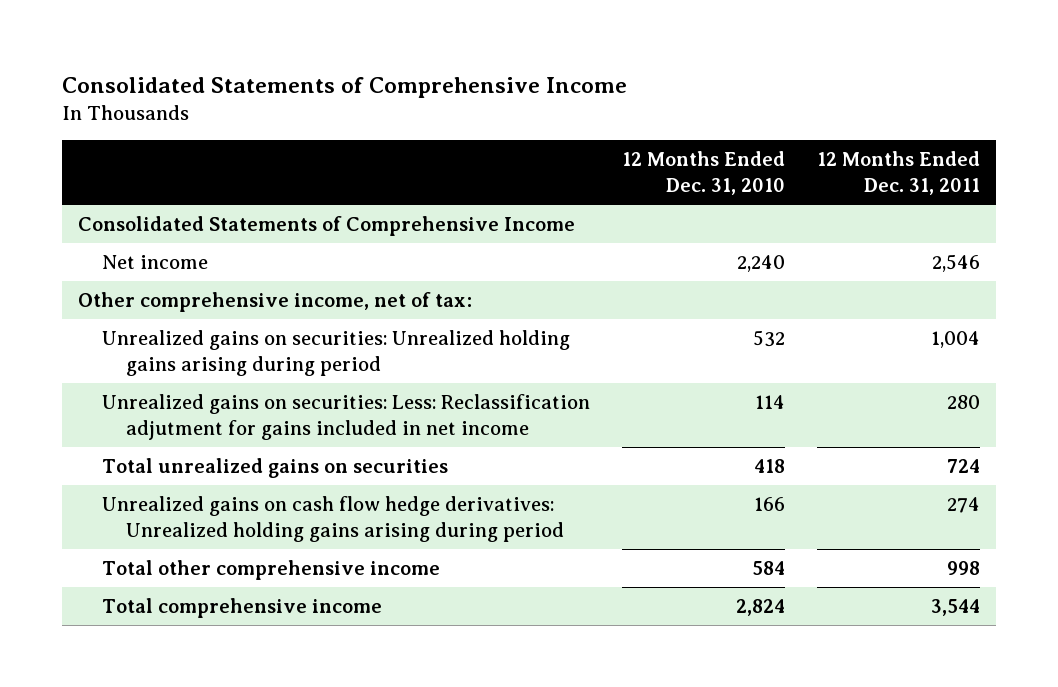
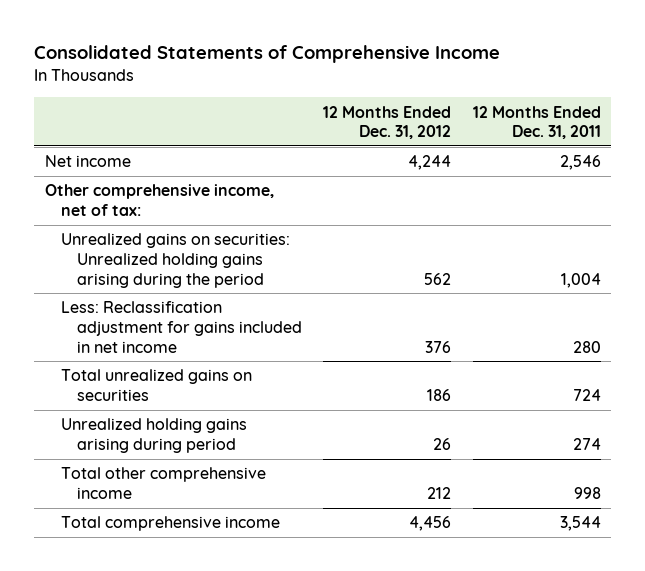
[621,151,785,195] 12 Months Ended Dec. 31, 2010 -> none
none -> [323,105,452,140] 12 Months Ended Dec. 31, 2012
[77,216,575,237] Consolidated Statements of Comprehensive Income -> none
[101,330,570,376] Unrealized gains on securities: Unrealized holding gains arising during period -> [60,233,290,288] Unrealized gains on securities: Unrealized holding gains arising during the period
[101,394,590,440] Unrealized gains on securities: Less: Reclassification adjutment for gains included in net income -> [60,301,302,353] Less: Reclassification adjustment for gains included in net income
[101,496,564,542] Unrealized gains on cash flow hedge derivatives: Unrealized holding gains arising during period -> [60,418,247,453] Unrealized holding gains arising during period

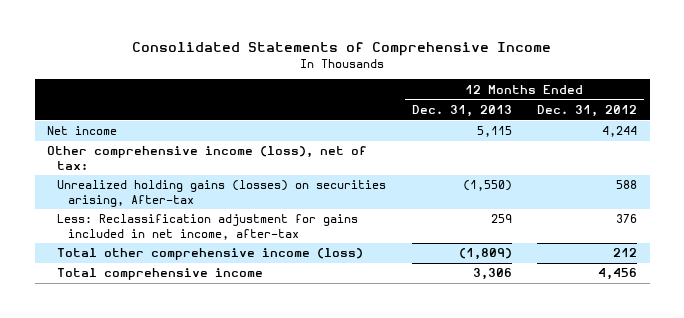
[472,105,601,140] 12 Months Ended Dec. 31, 2011 -> none
none -> [411,104,512,117] Dec. 31, 2013
[60,369,252,401] Total unrealized gains on securities -> none
[60,418,247,453] Unrealized holding gains arising during period -> none
[44,184,274,216] Other comprehensive income, net of tax: -> [47,146,368,170] Other comprehensive income (loss), net of tax:
[60,233,290,288] Unrealized gains on securities: Unrealized holding gains arising during the period -> [57,180,387,207] Unrealized holding gains (losses) on securities arising, After-tax
[424,272,452,285] 562 -> [616,180,638,190] 588
[60,301,302,353] Less: Reclassification adjustment for gains included in net income -> [57,214,359,240] Less: Reclassification adjustment for gains included in net income, after-tax
[60,467,266,499] Total other comprehensive income -> [57,248,364,261] Total other comprehensive income (loss)

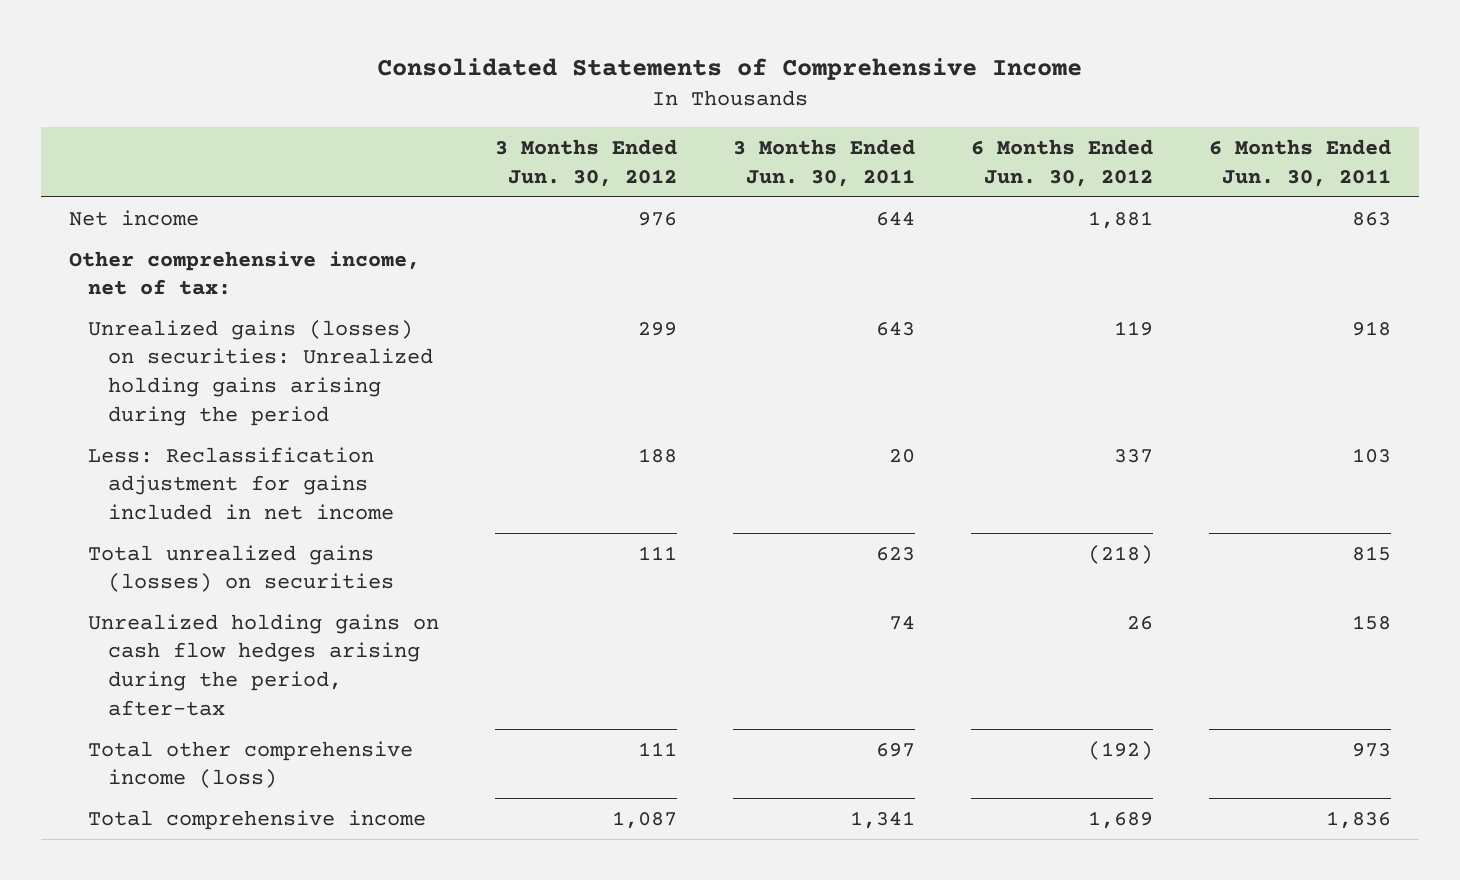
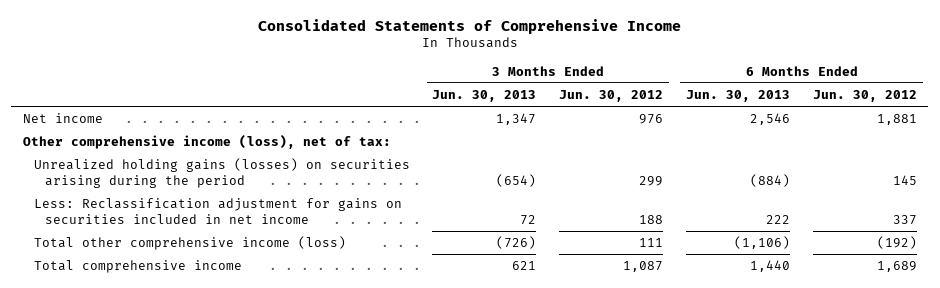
[733,138,916,187] 3 Months Ended Jun. 30, 2011 -> none
[1209,138,1392,187] 6 Months Ended Jun. 30, 2011 -> none
none -> [432,89,537,102] Jun. 30, 2013
none -> [686,89,791,102] Jun. 30, 2013
[88,544,395,593] Total unrealized gains (losses) on securities -> none
[88,613,440,716] Unrealized holding gains on cash flow hedges arising during the period, after-tax -> none
[68,250,420,296] Other comprehensive income, net of tax: -> [22,134,391,149] Other comprehensive income (loss), net of tax:
[88,319,434,426] Unrealized gains (losses) on securities: Unrealized holding gains arising during the period -> [33,157,410,188] Unrealized holding gains (losses) on securities arising during the period
[1114,320,1154,336] 119 -> [893,174,918,185] 145
[88,446,395,521] Less: Reclassification adjustment for gains included in net income -> [33,197,402,224] Less: Reclassification adjustment for gains on securities included in net income

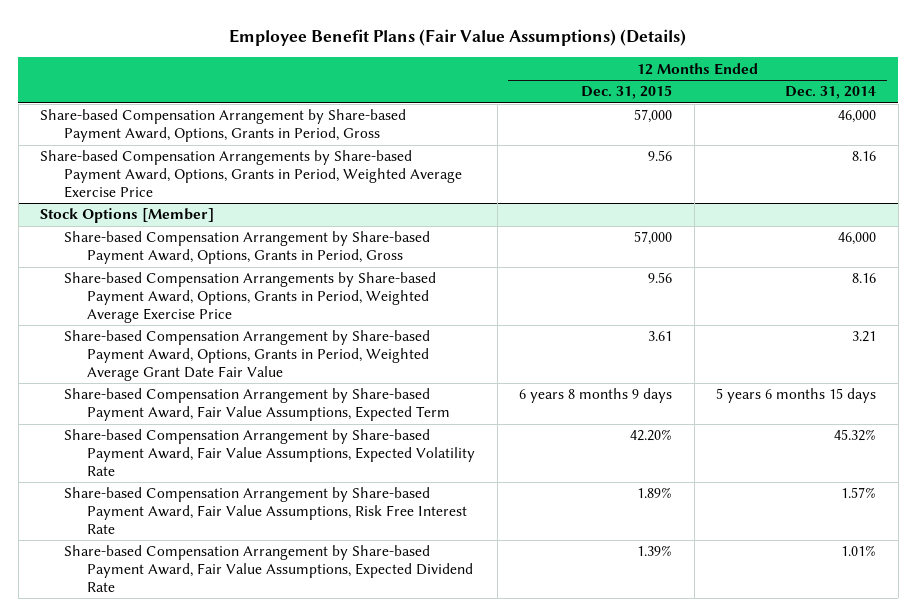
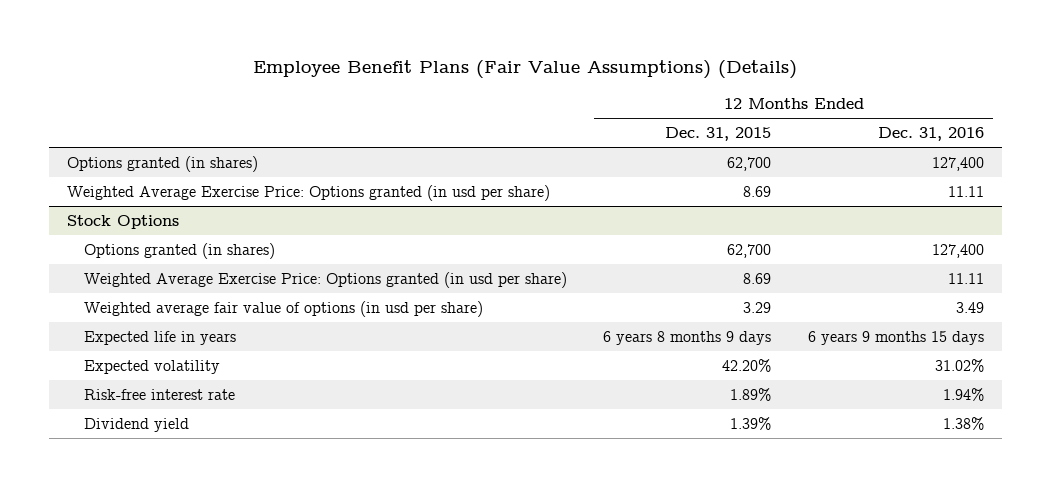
[785,86,877,100] Dec. 31, 2014 -> none
none -> [877,127,984,142] Dec. 31, 2016
[40,109,407,143] Share-based Compensation Arrangement by Share-based Payment Award, Options, Grants in Period, Gross -> none
[63,231,430,265] Share-based Compensation Arrangement by Share-based Payment Award, Options, Grants in Period, Gross -> none
none -> [66,156,258,173] Options granted (in shares)
[40,150,462,198] Share-based Compensation Arrangements by Share-based Payment Award, Options, Grants in Period, Weighted Average Exercise Price -> [66,185,550,202] Weighted Average Exercise Price: Options granted (in usd per share)
[648,150,673,162] 9.56 -> [743,186,772,198] 8.69
[40,208,215,224] Stock Options [Member] -> [66,215,179,230] Stock Options
none -> [83,243,275,260] Options granted (in shares)
[63,272,436,323] Share-based Compensation Arrangements by Share-based Payment Award, Options, Grants in Period, Weighted Average Exercise Price -> [83,272,567,289] Weighted Average Exercise Price: Options granted (in usd per share)
[648,272,673,284] 9.56 -> [743,273,772,285] 8.69
[63,330,430,381] Share-based Compensation Arrangement by Share-based Payment Award, Options, Grants in Period, Weighted Average Grant Date Fair Value -> [83,301,483,318] Weighted average fair value of options (in usd per share)
[648,331,673,342] 3.61 -> [743,302,772,314] 3.29
[63,388,451,422] Share-based Compensation Arrangement by Share-based Payment Award, Fair Value Assumptions, Expected Term -> [83,331,236,346] Expected life in years
[63,429,476,476] Share-based Compensation Arrangement by Share-based Payment Award, Fair Value Assumptions, Expected Volatility Rate -> [83,360,220,375] Expected volatility
[63,487,468,534] Share-based Compensation Arrangement by Share-based Payment Award, Fair Value Assumptions, Risk Free Interest Rate -> [83,389,235,401] Risk-free interest rate
[63,545,474,592] Share-based Compensation Arrangement by Share-based Payment Award, Fair Value Assumptions, Expected Dividend Rate -> [83,418,189,433] Dividend yield

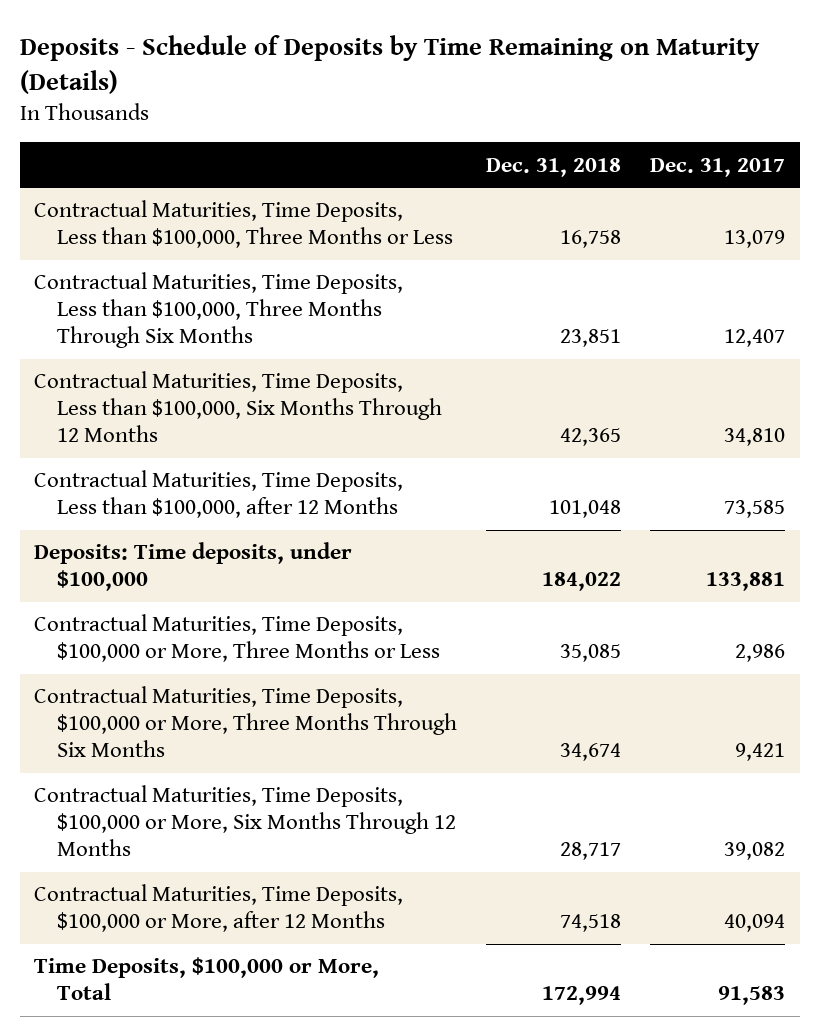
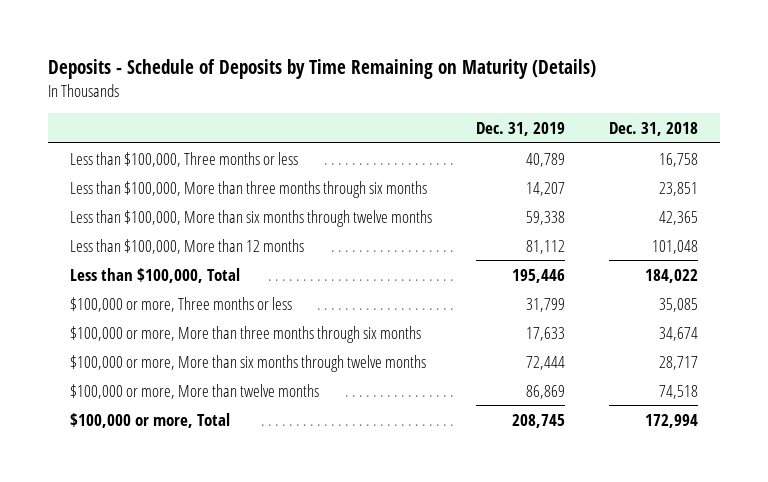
[650,157,786,177] Dec. 31, 2017 -> none
none -> [475,122,565,137] Dec. 31, 2019
[34,200,454,249] Contractual Maturities, Time Deposits, Less than $100,000, Three Months or Less -> [70,151,299,167] Less than $100,000, Three months or less
[34,272,404,349] Contractual Maturities, Time Deposits, Less than $100,000, Three Months Through Six Months -> [70,180,428,198] Less than $100,000, More than three months through six months
[34,371,443,443] Contractual Maturities, Time Deposits, Less than $100,000, Six Months Through 12 Months -> [70,209,433,227] Less than $100,000, More than six months through twelve months
[34,470,404,519] Contractual Maturities, Time Deposits, Less than $100,000, after 12 Months -> [70,238,305,254] Less than $100,000, More than 12 months
[34,542,353,592] Deposits: Time deposits, under $100,000 -> [70,267,241,283] Less than $100,000, Total
[34,614,441,663] Contractual Maturities, Time Deposits, $100,000 or More, Three Months or Less -> [70,296,293,312] $100,000 or more, Three months or less
[34,686,458,758] Contractual Maturities, Time Deposits, $100,000 or More, Three Months Through Six Months -> [70,325,422,343] $100,000 or more, More than three months through six months
[34,785,457,857] Contractual Maturities, Time Deposits, $100,000 or More, Six Months Through 12 Months -> [70,354,427,372] $100,000 or more, More than six months through twelve months
[34,884,404,933] Contractual Maturities, Time Deposits, $100,000 or More, after 12 Months -> [70,383,320,399] $100,000 or more, More than twelve months
[34,957,380,1001] Time Deposits, $100,000 or More, Total -> [70,412,231,428] $100,000 or more, Total

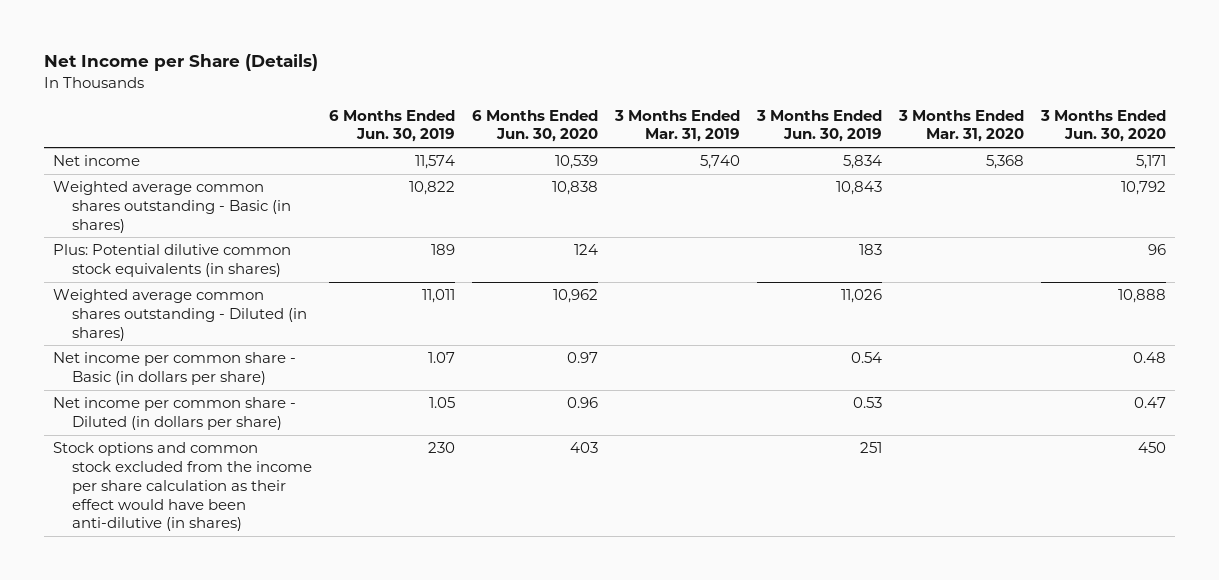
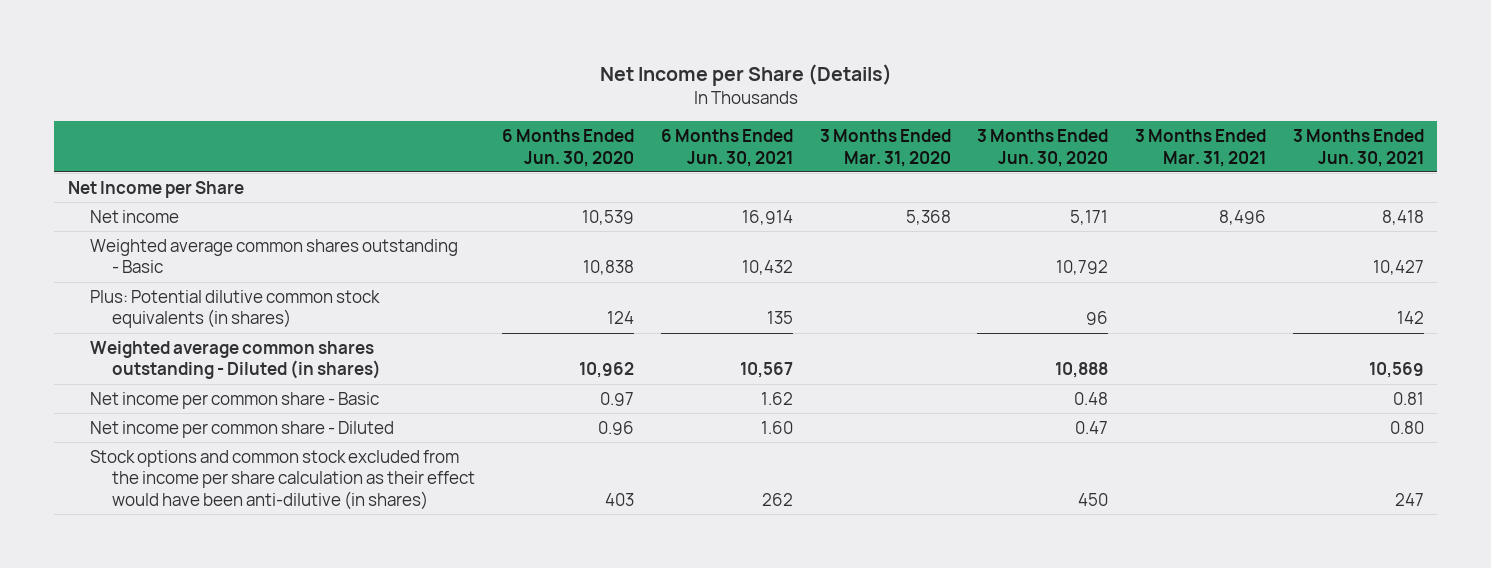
[329,109,456,143] 6 Months Ended Jun. 30, 2019 -> none
[614,109,741,143] 3 Months Ended Mar. 31, 2019 -> none
[756,109,883,143] 3 Months Ended Jun. 30, 2019 -> none
none -> [660,128,793,167] 6 Months Ended Jun. 30, 2021
none -> [1135,128,1267,167] 3 Months Ended Mar. 31, 2021
none -> [1292,128,1424,167] 3 Months Ended Jun. 30, 2021
none -> [67,180,244,198] Net Income per Share
[52,181,292,233] Weighted average common shares outstanding - Basic (in shares) -> [90,238,459,274] Weighted average common shares outstanding - Basic
[52,352,296,385] Net income per common share - Basic (in dollars per share) -> [90,391,380,409] Net income per common share - Basic
[52,397,296,430] Net income per common share - Diluted (in dollars per share) -> [90,420,395,438] Net income per common share - Diluted

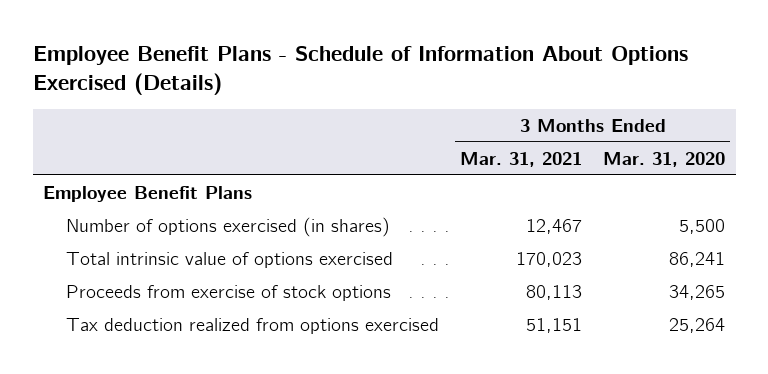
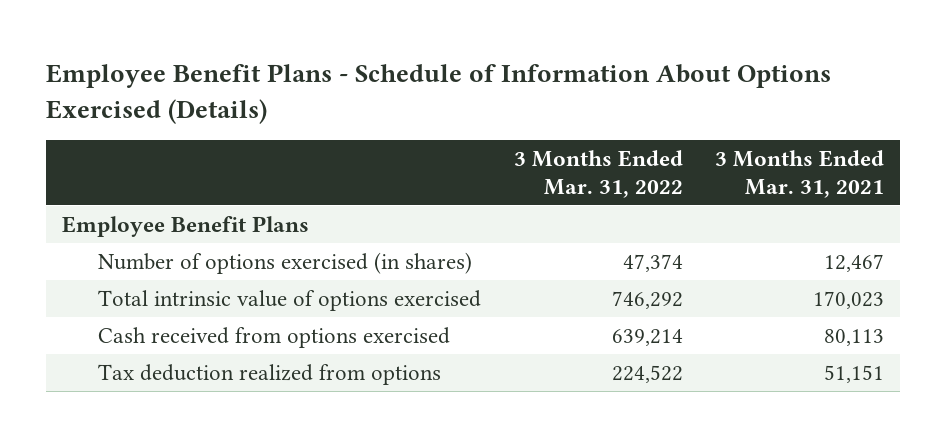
[603,151,726,167] Mar. 31, 2020 -> none
none -> [513,150,683,198] 3 Months Ended Mar. 31, 2022
[66,284,392,301] Proceeds from exercise of stock options -> [98,327,451,349] Cash received from options exercised
[66,317,440,334] Tax deduction realized from options exercised -> [98,364,442,386] Tax deduction realized from options

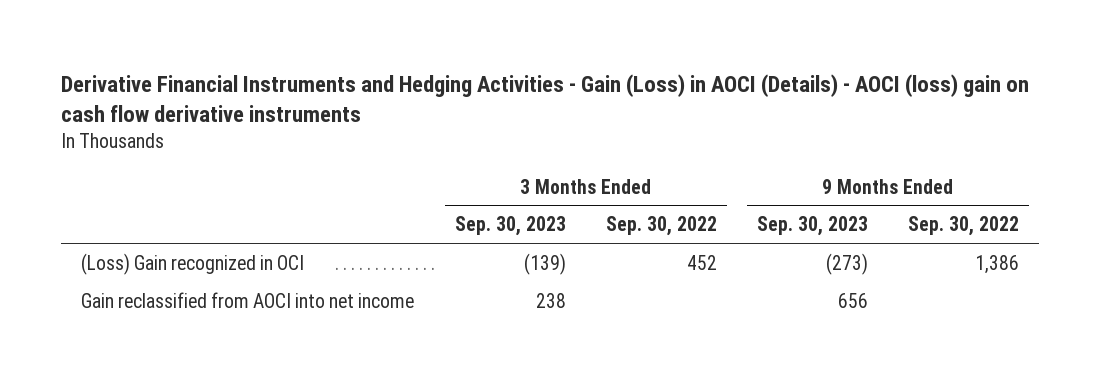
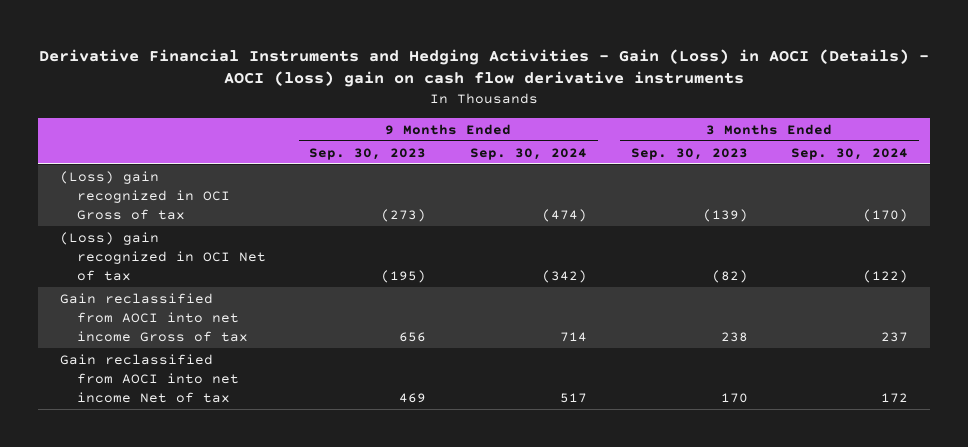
[605,216,717,237] Sep. 30, 2022 -> none
[908,216,1020,237] Sep. 30, 2022 -> none
none -> [470,147,588,160] Sep. 30, 2024
none -> [791,147,909,160] Sep. 30, 2024
none -> [59,170,230,220] (Loss) gain recognized in OCI Gross of tax
[81,252,305,275] (Loss) Gain recognized in OCI -> [59,231,266,281] (Loss) gain recognized in OCI Net of tax
[523,252,566,275] (139) -> [711,269,748,283] (82)
[825,252,868,275] (273) -> [381,269,427,283] (195)
none -> [59,292,248,342] Gain reclassified from AOCI into net income Gross of tax
[81,291,415,308] Gain reclassified from AOCI into net income -> [59,353,239,403] Gain reclassified from AOCI into net income Net of tax
[535,292,566,308] 238 -> [720,392,748,403] 170
[837,292,868,308] 656 -> [399,392,427,403] 469

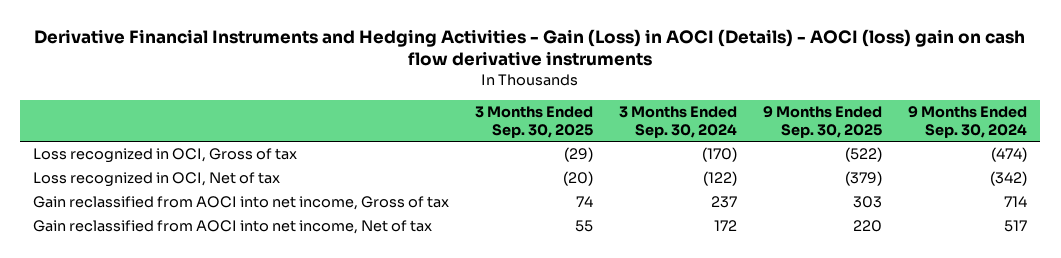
[309,147,427,160] Sep. 30, 2023 -> none
[630,147,748,160] Sep. 30, 2023 -> none
none -> [475,106,594,138] 3 Months Ended Sep. 30, 2025
none -> [763,106,883,138] 9 Months Ended Sep. 30, 2025
[59,170,230,220] (Loss) gain recognized in OCI Gross of tax -> [33,148,298,164] Loss recognized in OCI, Gross of tax
[59,231,266,281] (Loss) gain recognized in OCI Net of tax -> [33,172,281,188] Loss recognized in OCI, Net of tax
[59,292,248,342] Gain reclassified from AOCI into net income Gross of tax -> [33,196,450,211] Gain reclassified from AOCI into net income, Gross of tax
[59,353,239,403] Gain reclassified from AOCI into net income Net of tax -> [33,220,433,235] Gain reclassified from AOCI into net income, Net of tax

